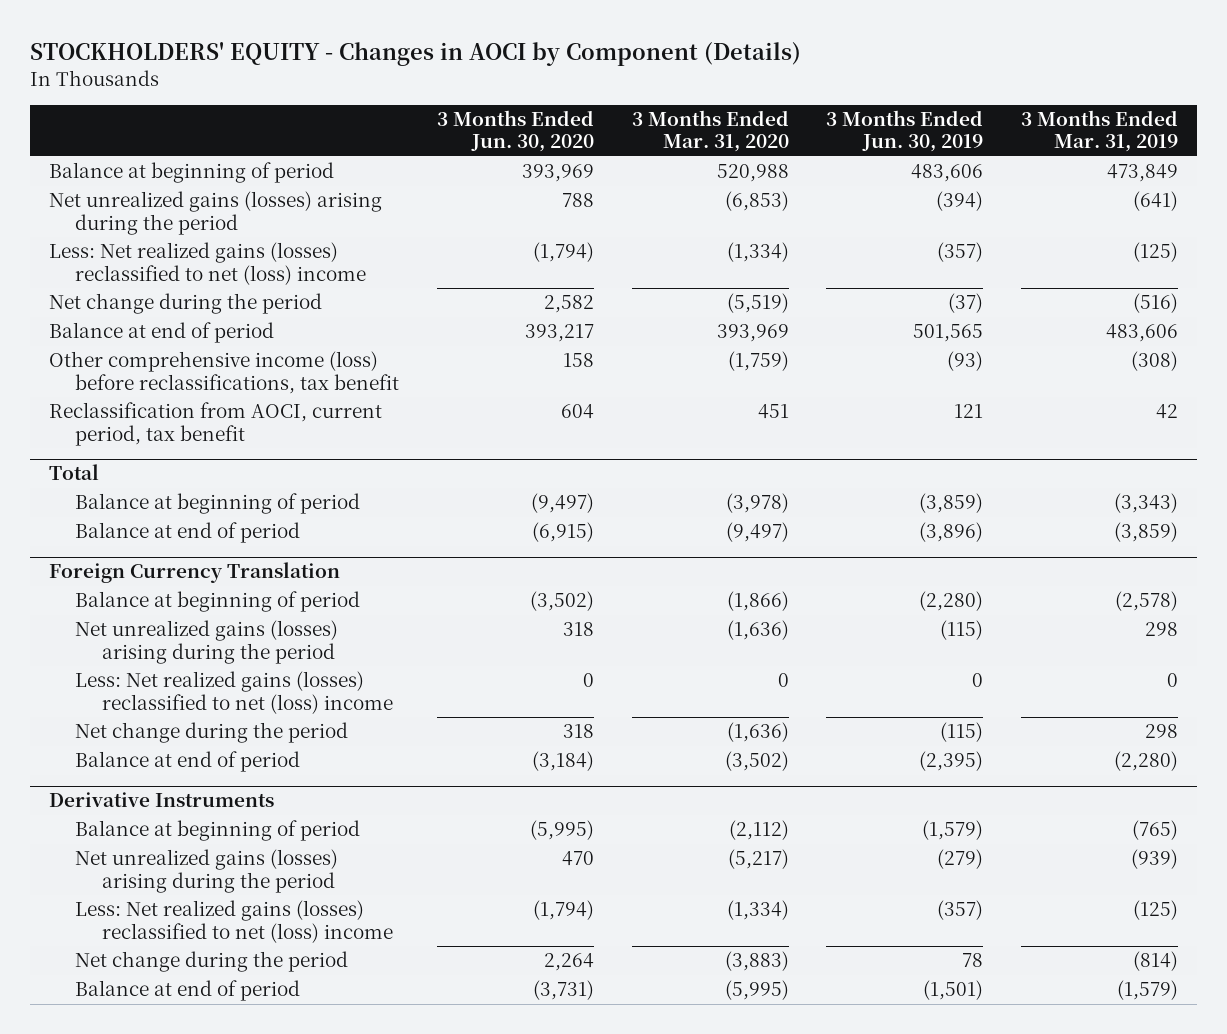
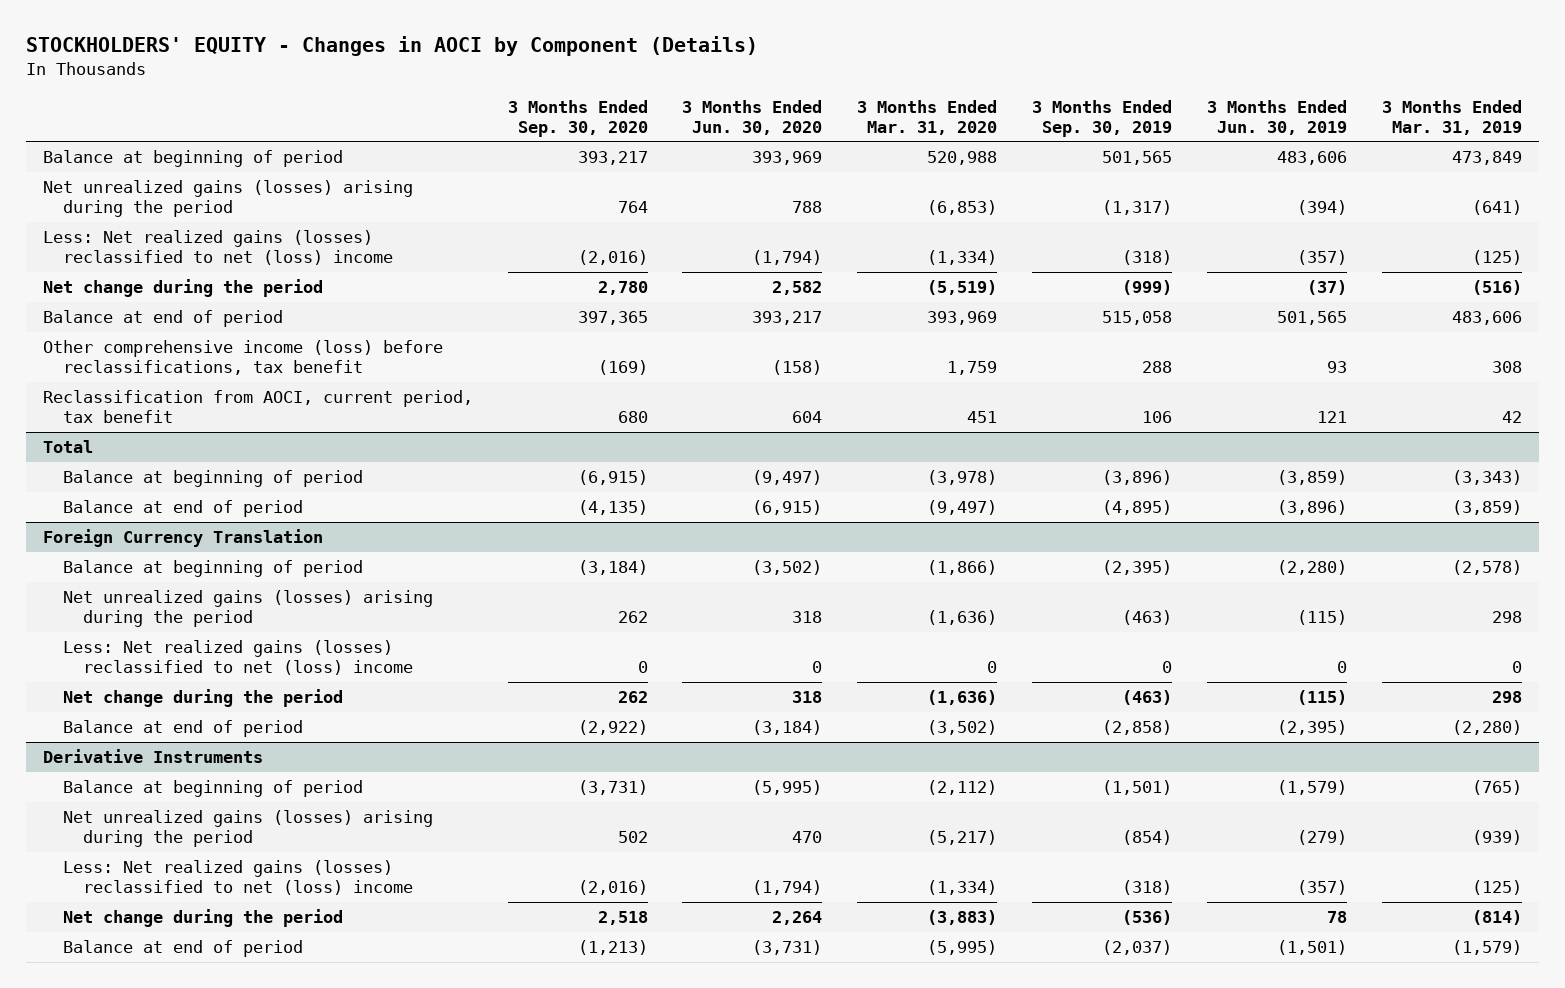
none -> [507,99,648,137] 3 Months Ended Sep. 30, 2020
none -> [1032,99,1173,137] 3 Months Ended Sep. 30, 2019
[563,353,595,368] 158 -> [772,360,823,376] (158)
[727,351,789,372] (1,759) -> [947,361,998,376] 1,759
[947,351,984,372] (93) -> [1326,361,1347,374] 93
[1130,351,1178,372] (308) -> [1491,361,1522,374] 308

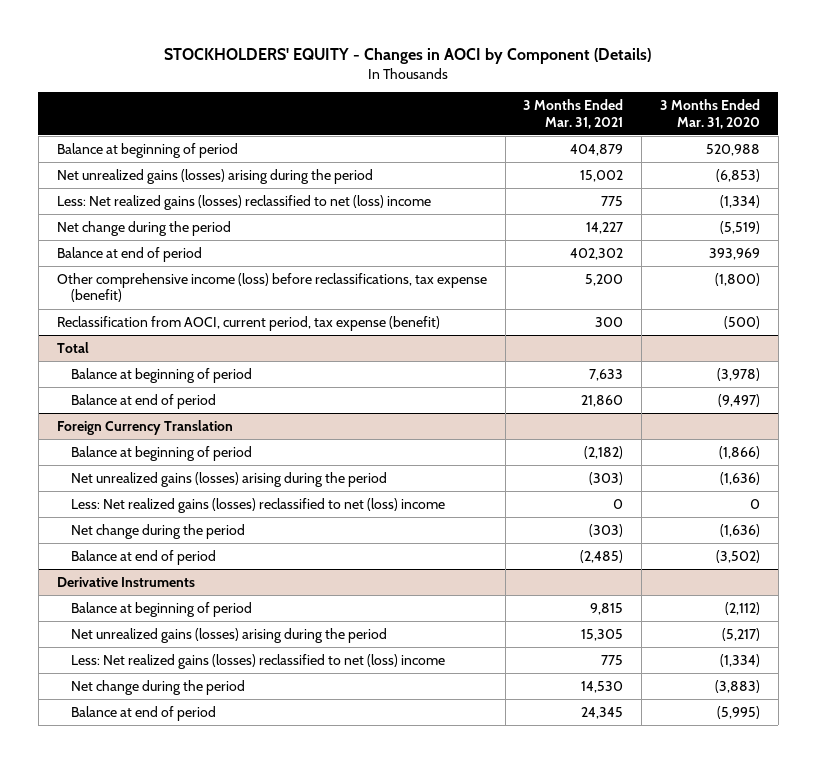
[507,99,648,137] 3 Months Ended Sep. 30, 2020 -> none
[682,99,823,135] 3 Months Ended Jun. 30, 2020 -> none
[1032,99,1173,137] 3 Months Ended Sep. 30, 2019 -> none
[1206,99,1347,135] 3 Months Ended Jun. 30, 2019 -> none
[1381,99,1522,135] 3 Months Ended Mar. 31, 2019 -> none
none -> [523,99,624,129] 3 Months Ended Mar. 31, 2021
[42,340,443,376] Other comprehensive income (loss) before reclassifications, tax benefit -> [56,272,487,303] Other comprehensive income (loss) before reclassifications, tax expense (benefit)
[947,361,998,376] 1,759 -> [715,272,761,286] (1,800)
[42,390,473,424] Reclassification from AOCI, current period, tax benefit -> [56,315,440,331] Reclassification from AOCI, current period, tax expense (benefit)
[967,411,998,424] 451 -> [724,315,761,329] (500)

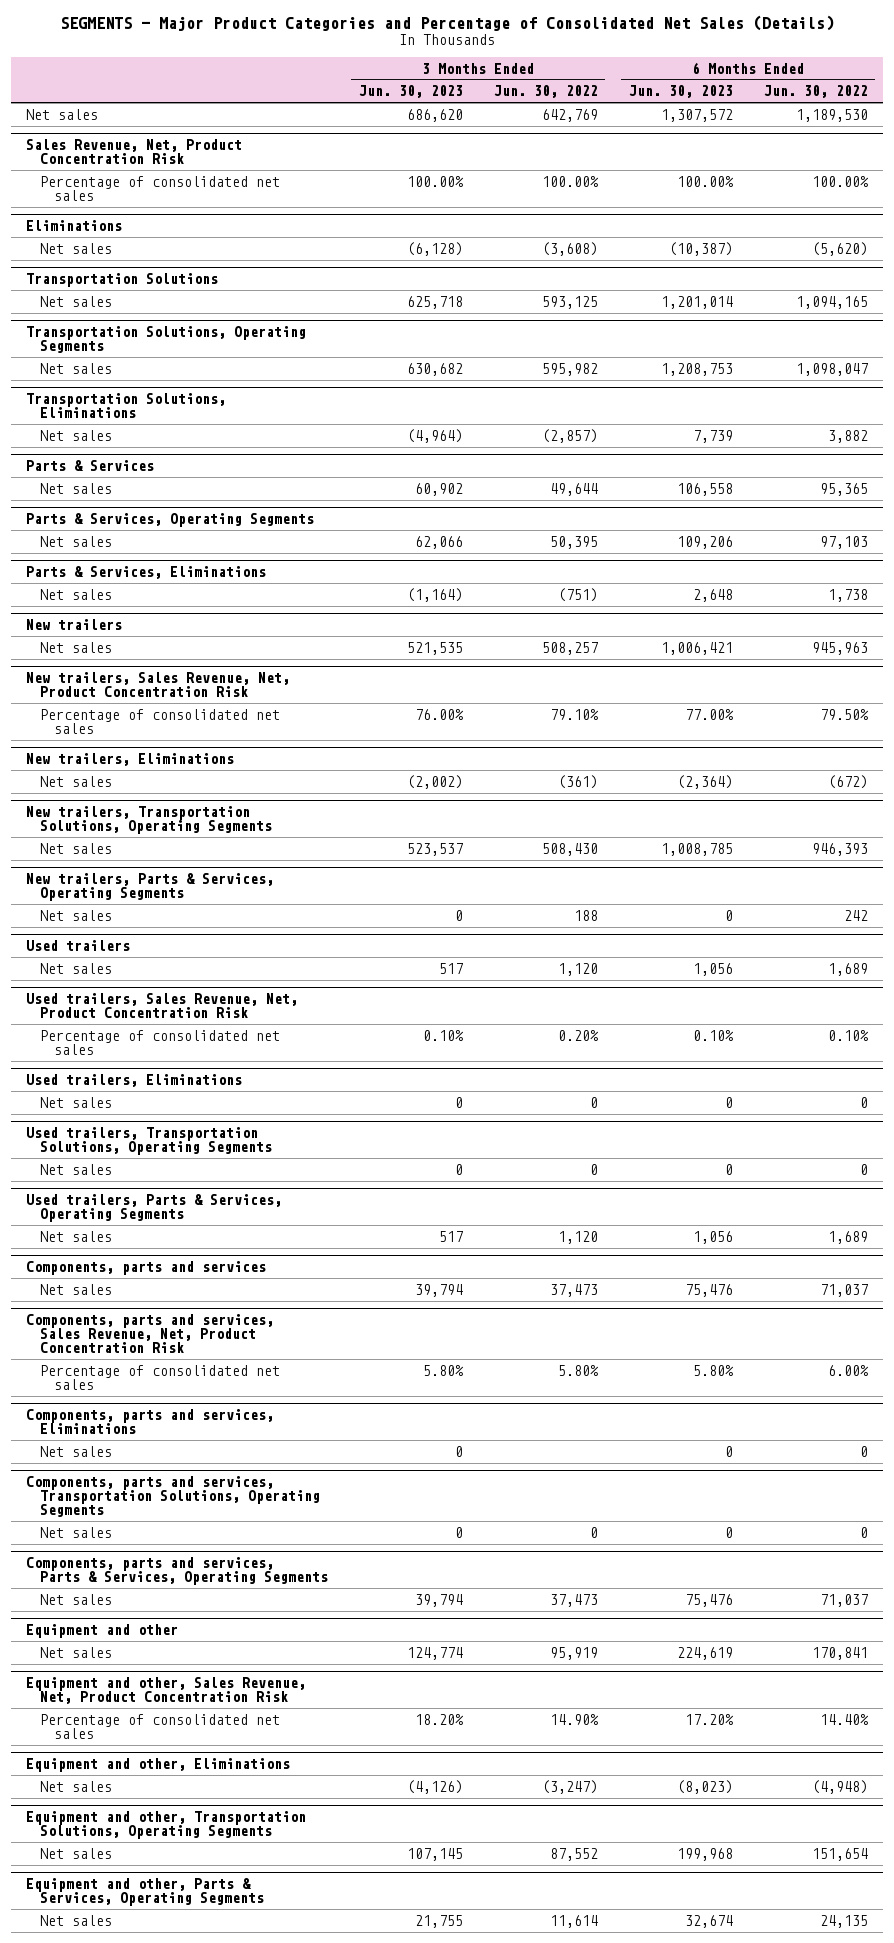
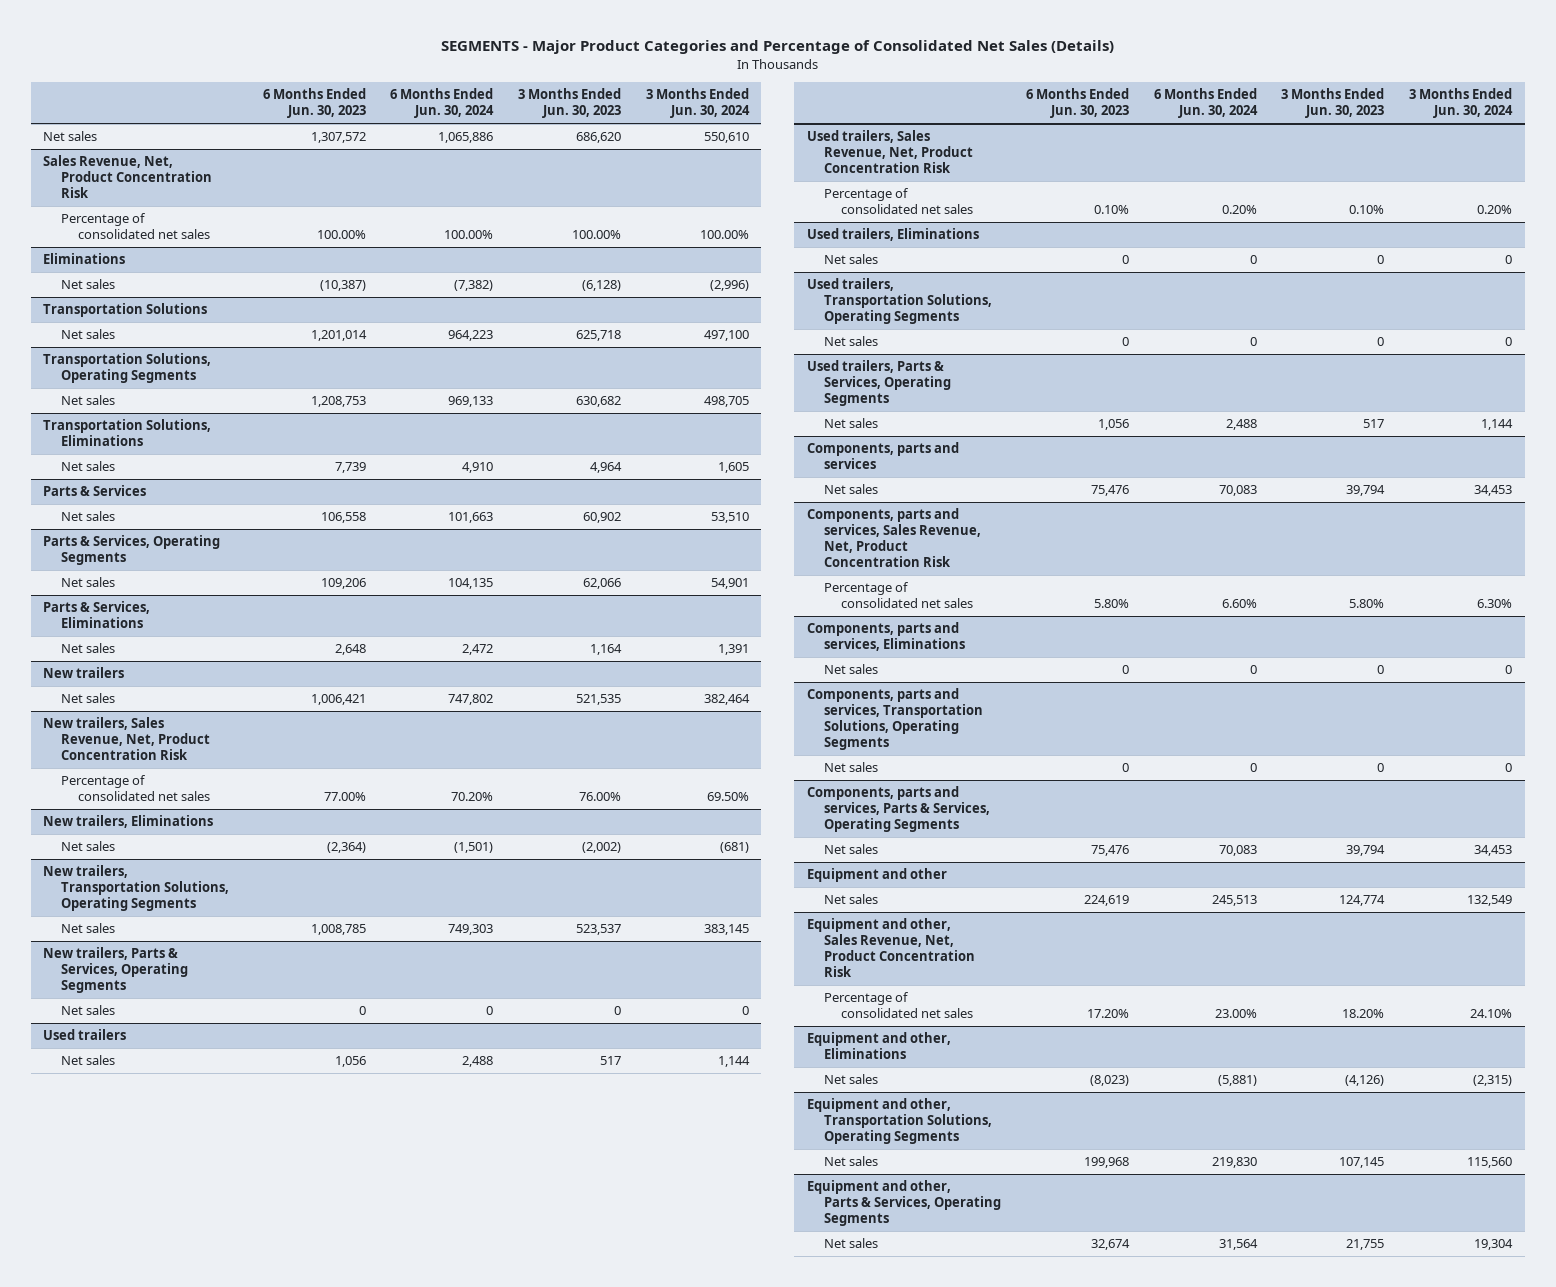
[493,85,598,99] Jun. 30, 2022 -> none
[763,85,868,99] Jun. 30, 2022 -> none
none -> [390,88,495,119] 6 Months Ended Jun. 30, 2024
none -> [645,88,750,119] 3 Months Ended Jun. 30, 2024
[406,428,463,443] (4,964) -> [590,462,623,474] 4,964
[406,587,463,602] (1,164) -> [590,644,623,656] 1,164

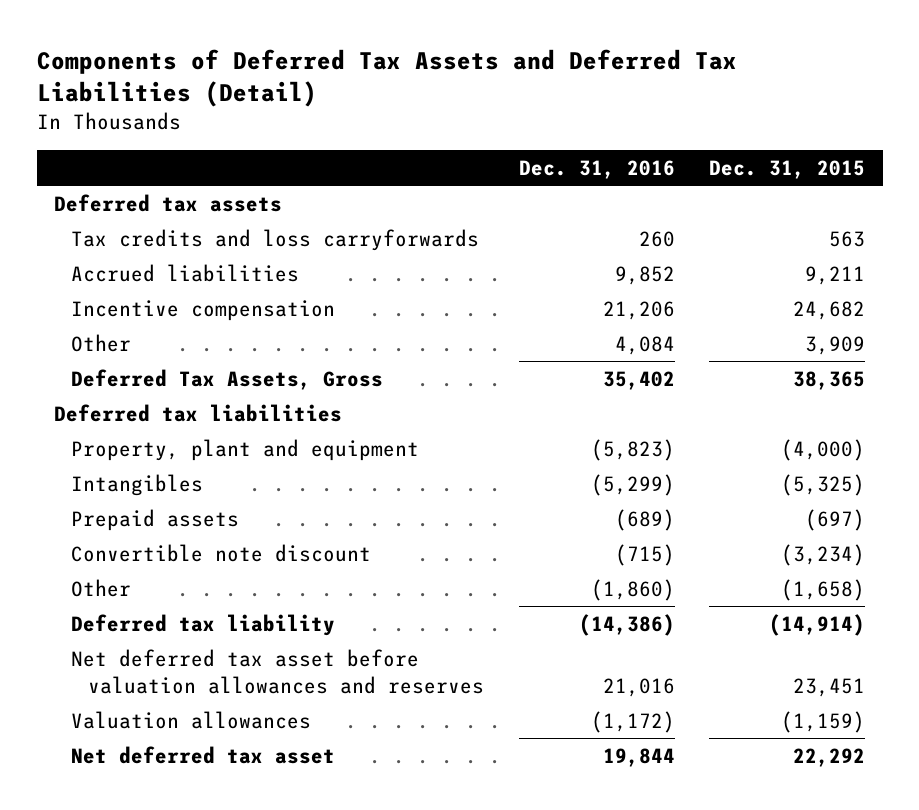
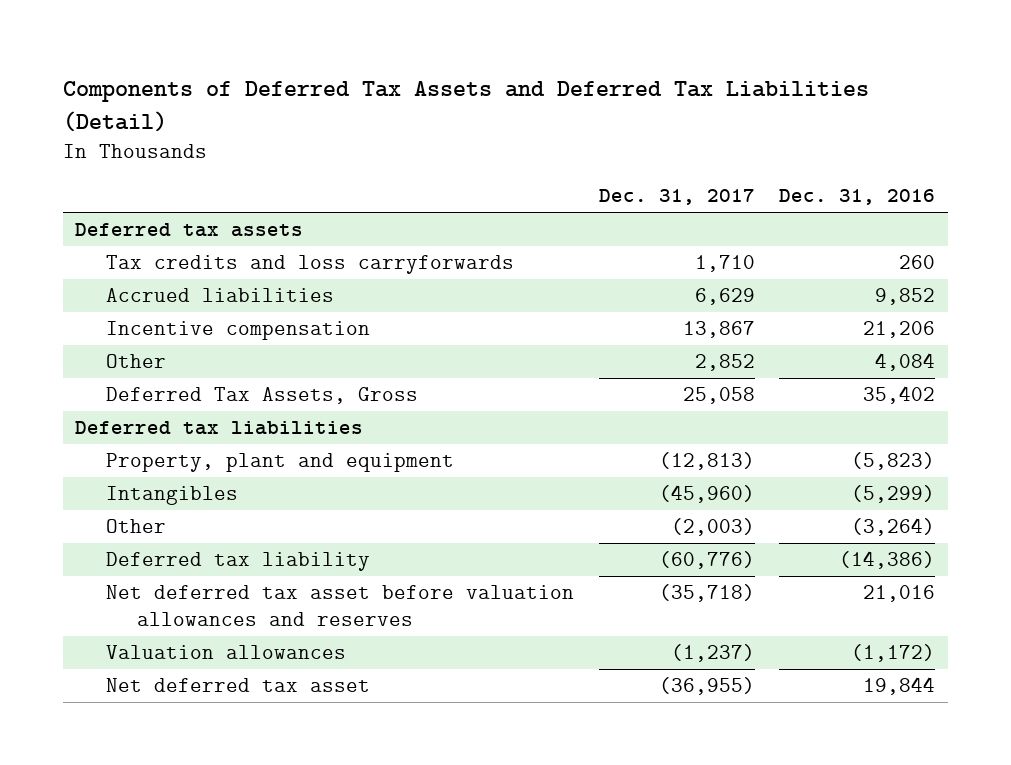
[709,159,866,179] Dec. 31, 2015 -> none
none -> [598,189,755,206] Dec. 31, 2017
[70,508,239,531] Prepaid assets -> none
[70,543,371,562] Convertible note discount -> none
[590,578,675,601] (1,860) -> [851,518,936,537] (3,264)

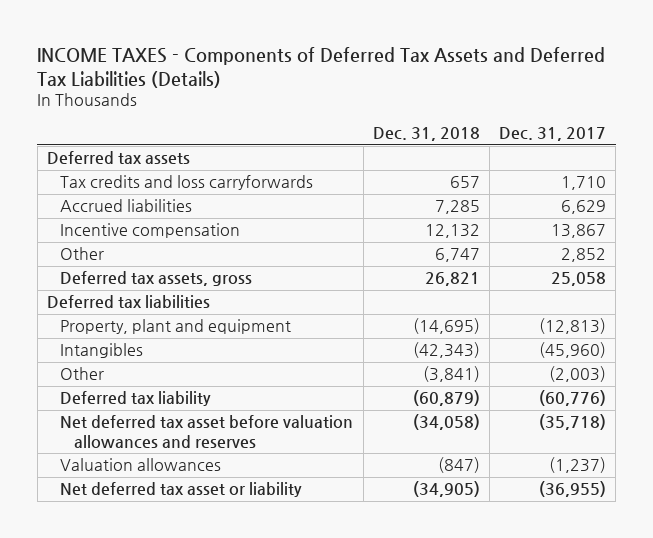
[63,81,870,133] Components of Deferred Tax Assets and Deferred Tax Liabilities (Detail) -> [37,46,606,88] INCOME TAXES - Components of Deferred Tax Assets and Deferred Tax Liabilities (Details)
[779,189,936,206] Dec. 31, 2016 -> none
none -> [372,127,480,142] Dec. 31, 2018
[106,387,419,405] Deferred Tax Assets, Gross -> [60,271,253,287] Deferred tax assets, gross
[106,678,371,693] Net deferred tax asset -> [60,482,303,498] Net deferred tax asset or liability

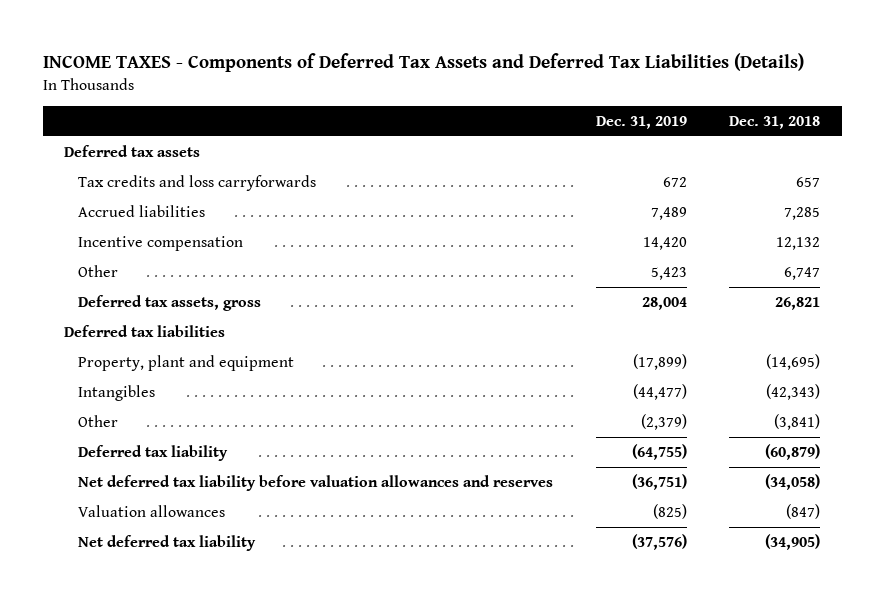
[498,127,606,142] Dec. 31, 2017 -> none
none -> [595,115,687,129] Dec. 31, 2019
[60,415,354,449] Net deferred tax asset before valuation allowances and reserves -> [77,474,553,491] Net deferred tax liability before valuation allowances and reserves
[60,482,303,498] Net deferred tax asset or liability -> [77,534,256,551] Net deferred tax liability

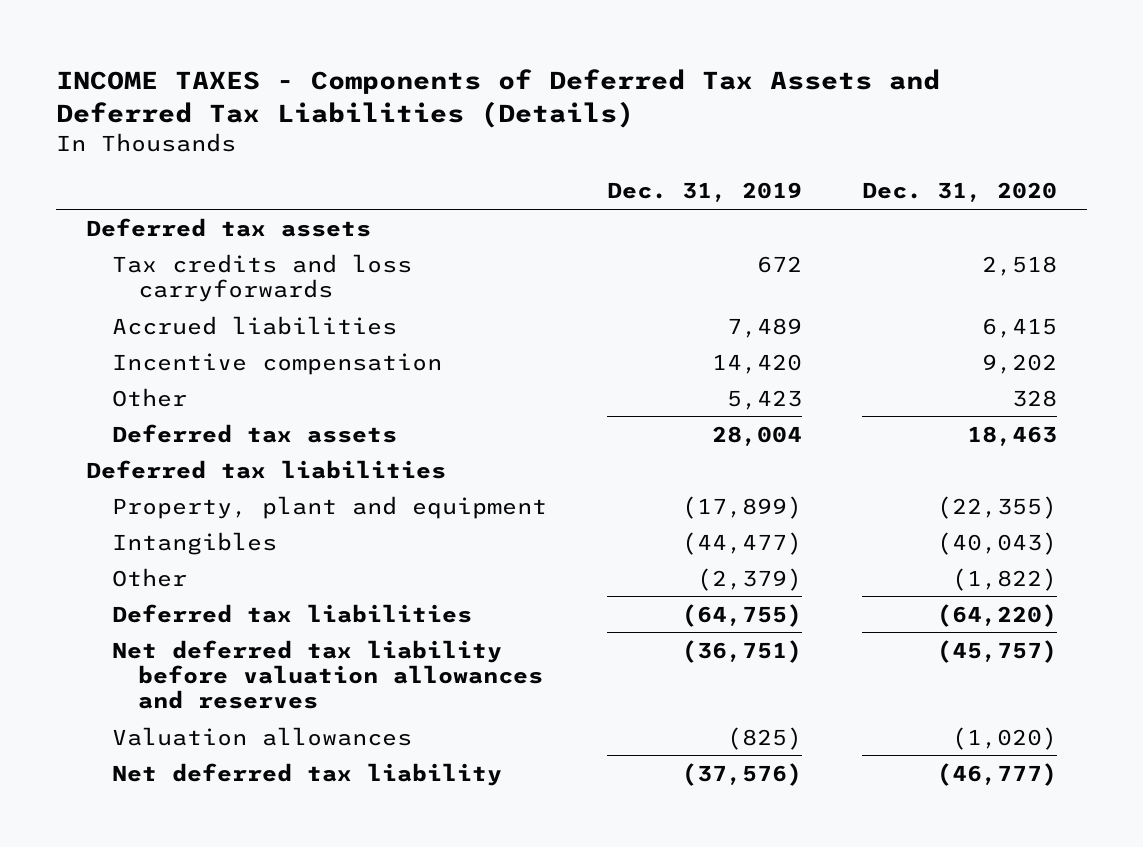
[729,115,821,129] Dec. 31, 2018 -> none
none -> [862,182,1058,203] Dec. 31, 2020
[77,294,261,311] Deferred tax assets, gross -> [111,423,397,443] Deferred tax assets
[77,444,228,461] Deferred tax liability -> [111,603,472,623] Deferred tax liabilities

